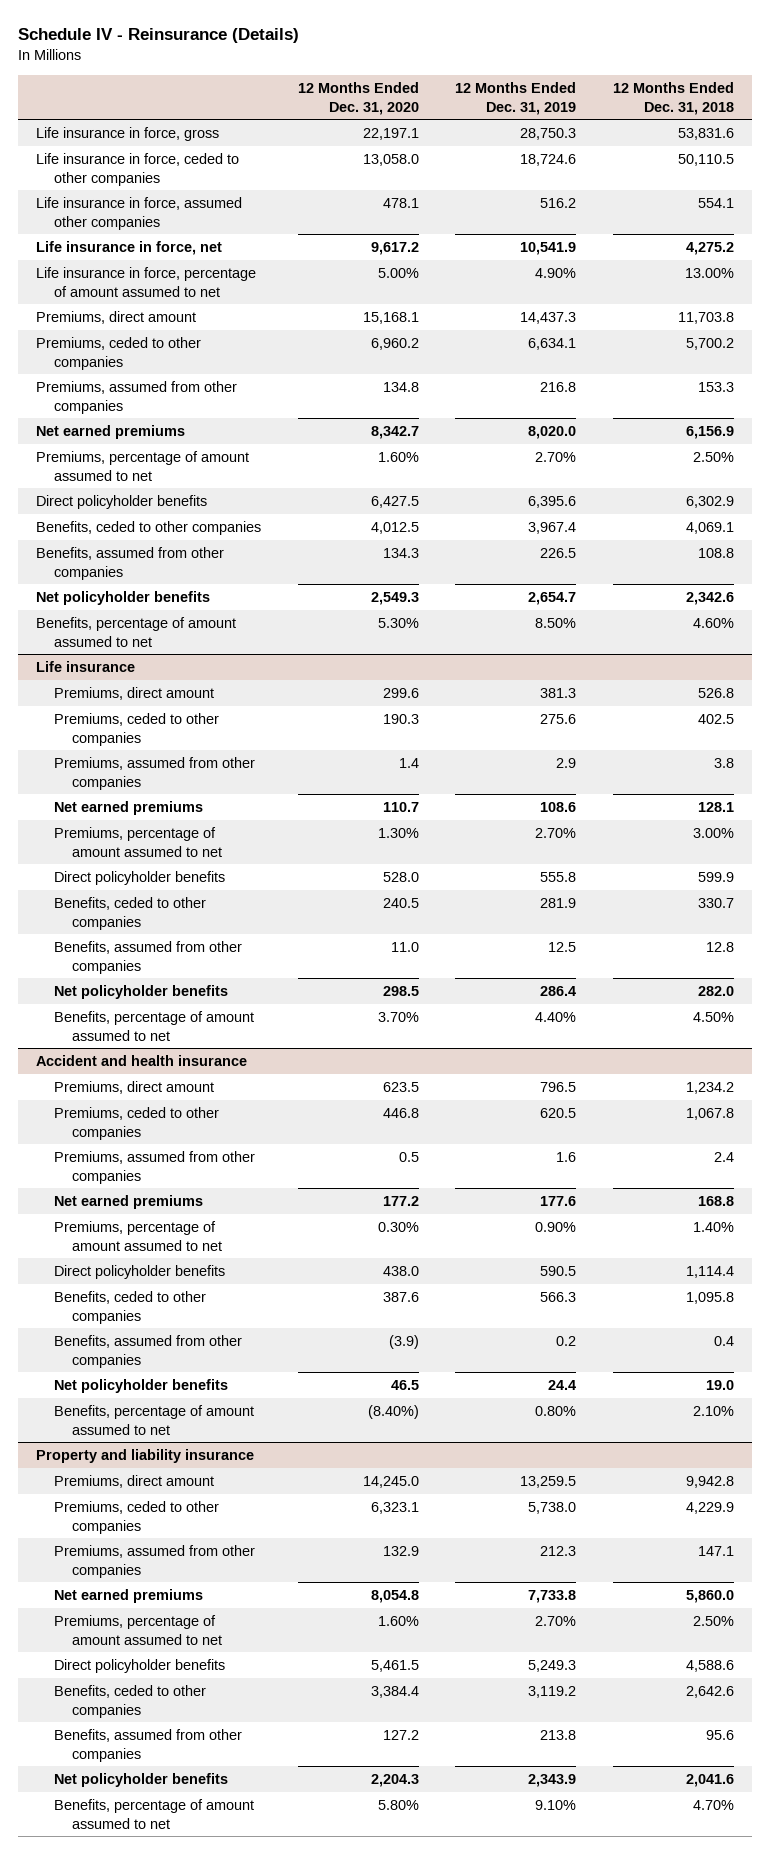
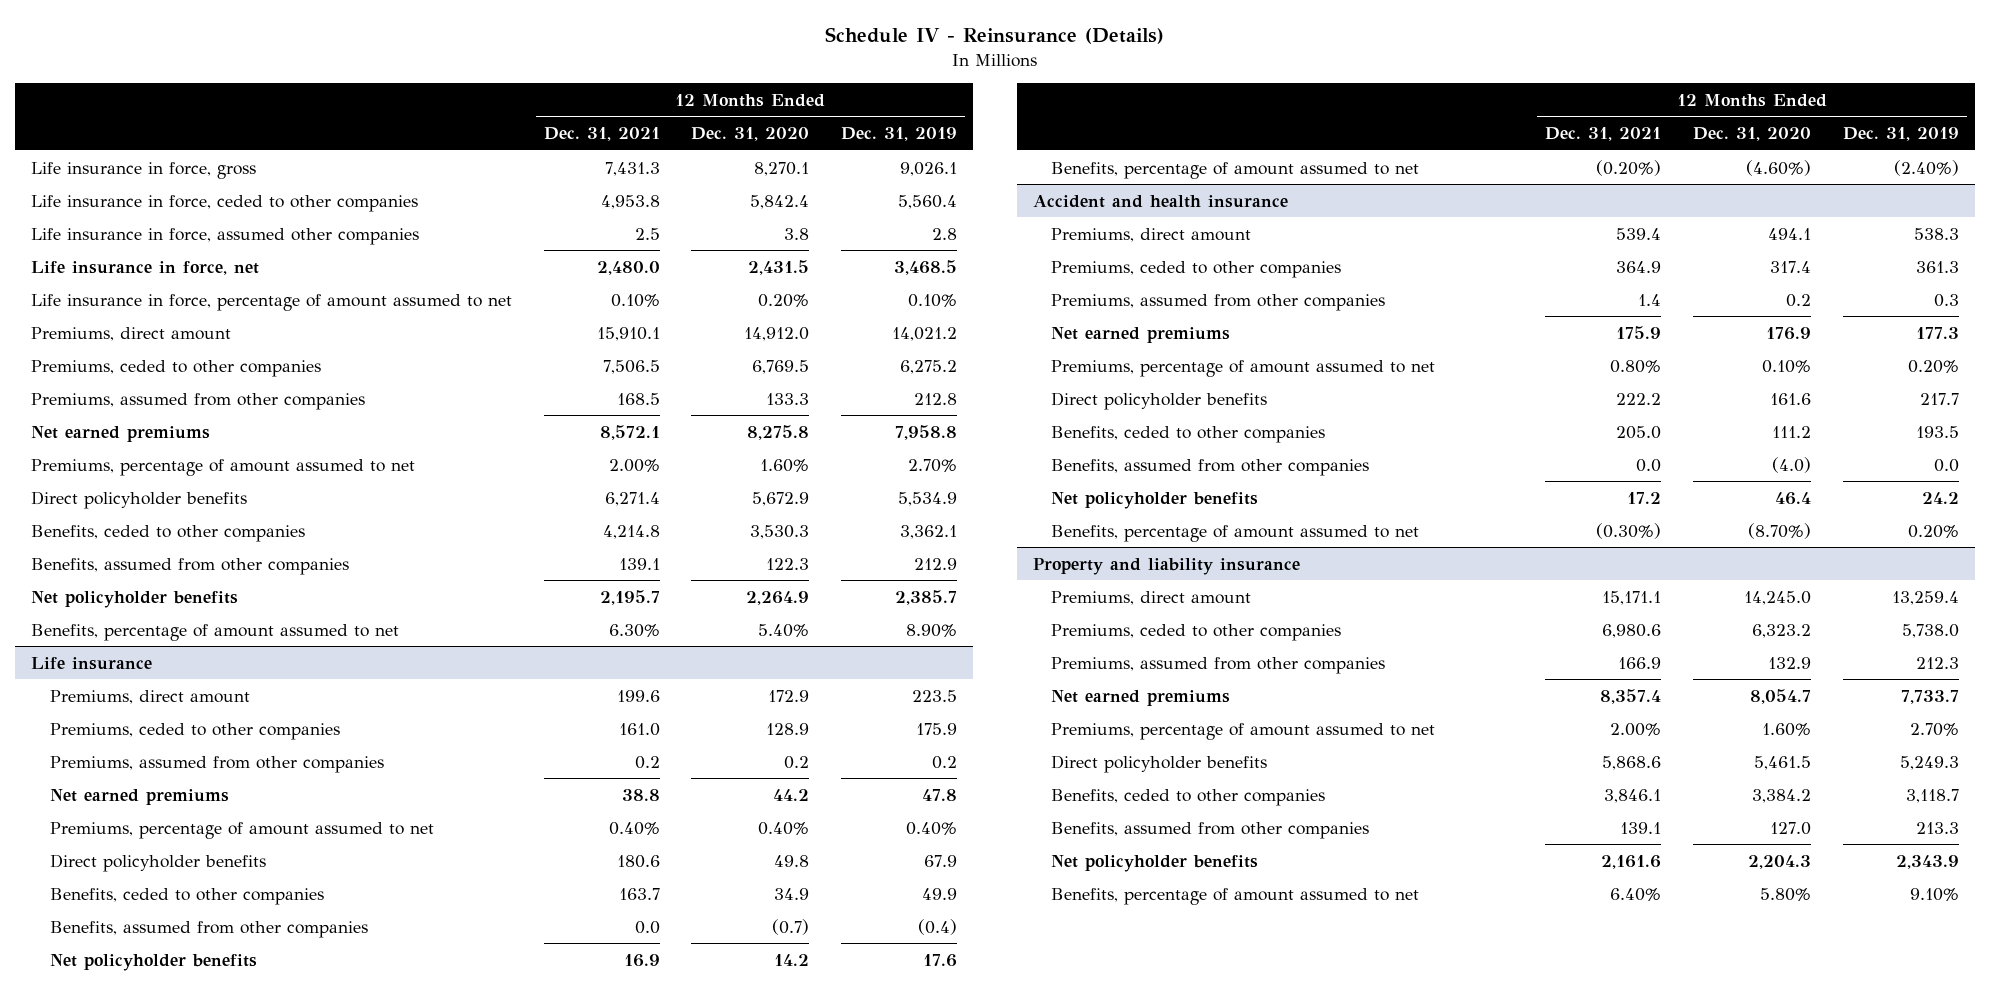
[612,81,734,115] 12 Months Ended Dec. 31, 2018 -> none
none -> [543,127,660,142] Dec. 31, 2021
[362,127,419,140] 22,197.1 -> [754,161,810,176] 8,270.1
[520,127,577,140] 28,750.3 -> [900,161,958,176] 9,026.1
[362,153,419,166] 13,058.0 -> [750,194,810,209] 5,842.4
[520,153,577,166] 18,724.6 -> [898,194,958,209] 5,560.4
[382,197,419,208] 478.1 -> [784,227,810,240] 3.8
[540,197,577,208] 516.2 -> [932,227,958,240] 2.8
[370,241,419,255] 9,617.2 -> [748,259,810,275] 2,431.5
[520,241,577,255] 10,541.9 -> [894,259,958,275] 3,468.5
[377,267,419,278] 5.00% -> [758,293,810,307] 0.20%
[535,267,577,278] 4.90% -> [908,293,958,307] 0.10%
[362,311,419,324] 15,168.1 -> [744,326,810,341] 14,912.0
[520,311,577,324] 14,437.3 -> [892,326,958,341] 14,021.2
[370,337,419,350] 6,960.2 -> [752,359,810,374] 6,769.5
[528,337,577,350] 6,634.1 -> [900,359,958,374] 6,275.2
[382,381,419,392] 134.8 -> [766,392,810,405] 133.3
[540,381,577,392] 216.8 -> [914,392,958,405] 212.8
[370,425,419,439] 8,342.7 -> [747,424,810,440] 8,275.8
[528,425,577,439] 8,020.0 -> [895,424,958,440] 7,958.8
[370,495,419,508] 6,427.5 -> [752,491,810,506] 5,672.9
[528,495,577,508] 6,395.6 -> [898,491,958,506] 5,534.9
[370,521,419,534] 4,012.5 -> [750,524,810,539] 3,530.3
[528,521,577,534] 3,967.4 -> [900,524,958,539] 3,362.1
[382,547,419,558] 134.3 -> [766,557,810,570] 122.3
[540,547,577,558] 226.5 -> [914,557,958,570] 212.9
[370,591,419,605] 2,549.3 -> [746,590,810,605] 2,264.9
[528,591,577,605] 2,654.7 -> [895,589,958,605] 2,385.7
[377,617,419,628] 5.30% -> [758,623,810,637] 5.40%
[535,617,577,628] 8.50% -> [906,623,958,637] 8.90%
[382,687,419,698] 299.6 -> [768,689,810,702] 172.9
[540,687,577,698] 381.3 -> [912,689,958,702] 223.5
[382,713,419,724] 190.3 -> [766,722,810,735] 128.9
[540,713,577,724] 275.6 -> [916,722,958,735] 175.9
[398,757,419,768] 1.4 -> [784,755,810,769] 0.2
[556,757,577,768] 2.9 -> [932,755,958,769] 0.2
[382,801,419,812] 110.7 -> [773,788,810,801] 44.2
[540,801,577,812] 108.6 -> [922,788,958,801] 47.8
[377,827,419,838] 1.30% -> [758,821,810,835] 0.40%
[535,827,577,838] 2.70% -> [906,821,958,835] 0.40%
[382,871,419,882] 528.0 -> [774,854,810,867] 49.8
[540,871,577,882] 555.8 -> [924,854,958,867] 67.9
[382,897,419,908] 240.5 -> [774,887,810,900] 34.9
[540,897,577,908] 281.9 -> [922,887,958,900] 49.9
[390,941,419,952] 11.0 -> [772,918,810,935] (0.7)
[548,941,577,952] 12.5 -> [918,918,958,935] (0.4)
[382,985,419,996] 298.5 -> [774,953,810,966] 14.2
[540,985,577,996] 286.4 -> [923,953,958,967] 17.6
[377,1011,419,1022] 3.70% -> [1746,159,1812,176] (4.60%)
[535,1011,577,1022] 4.40% -> [1893,159,1959,176] (2.40%)
[382,1081,419,1092] 623.5 -> [1768,227,1812,240] 494.1
[540,1081,577,1092] 796.5 -> [1913,227,1959,240] 538.3
[382,1107,419,1118] 446.8 -> [1770,260,1812,273] 317.4
[540,1107,577,1118] 620.5 -> [1915,260,1959,273] 361.3
[398,1151,419,1162] 0.5 -> [1786,293,1812,307] 0.2
[556,1151,577,1162] 1.6 -> [1933,293,1959,307] 0.3
[382,1195,419,1206] 177.2 -> [1766,326,1812,340] 176.9
[540,1195,577,1206] 177.6 -> [1915,326,1959,339] 177.3
[377,1221,419,1232] 0.30% -> [1762,359,1812,373] 0.10%
[535,1221,577,1232] 0.90% -> [1907,359,1959,373] 0.20%
[382,1265,419,1276] 438.0 -> [1770,392,1812,405] 161.6
[540,1265,577,1276] 590.5 -> [1919,392,1959,405] 217.7
[382,1291,419,1302] 387.6 -> [1772,425,1812,438] 111.2
[540,1291,577,1302] 566.3 -> [1915,425,1959,438] 193.5
[388,1334,419,1349] (3.9) -> [1772,456,1812,473] (4.0)
[556,1335,577,1346] 0.2 -> [1933,458,1959,472] 0.0
[390,1379,419,1390] 46.5 -> [1775,491,1812,505] 46.4
[548,1379,577,1390] 24.4 -> [1921,491,1959,504] 24.2
[367,1404,419,1419] (8.40%) -> [1748,522,1812,539] (8.70%)
[535,1405,577,1416] 0.80% -> [1907,524,1959,538] 0.20%
[520,1475,577,1488] 13,259.5 -> [1891,590,1959,605] 13,259.4
[370,1501,419,1514] 6,323.1 -> [1752,623,1812,638] 6,323.2
[370,1589,419,1603] 8,054.8 -> [1750,688,1812,704] 8,054.7
[528,1589,577,1603] 7,733.8 -> [1900,689,1959,704] 7,733.7
[370,1685,419,1698] 3,384.4 -> [1752,788,1812,803] 3,384.2
[528,1685,577,1698] 3,119.2 -> [1905,788,1959,803] 3,118.7
[382,1729,419,1740] 127.2 -> [1770,821,1812,835] 127.0
[540,1729,577,1740] 213.8 -> [1915,821,1959,834] 213.3

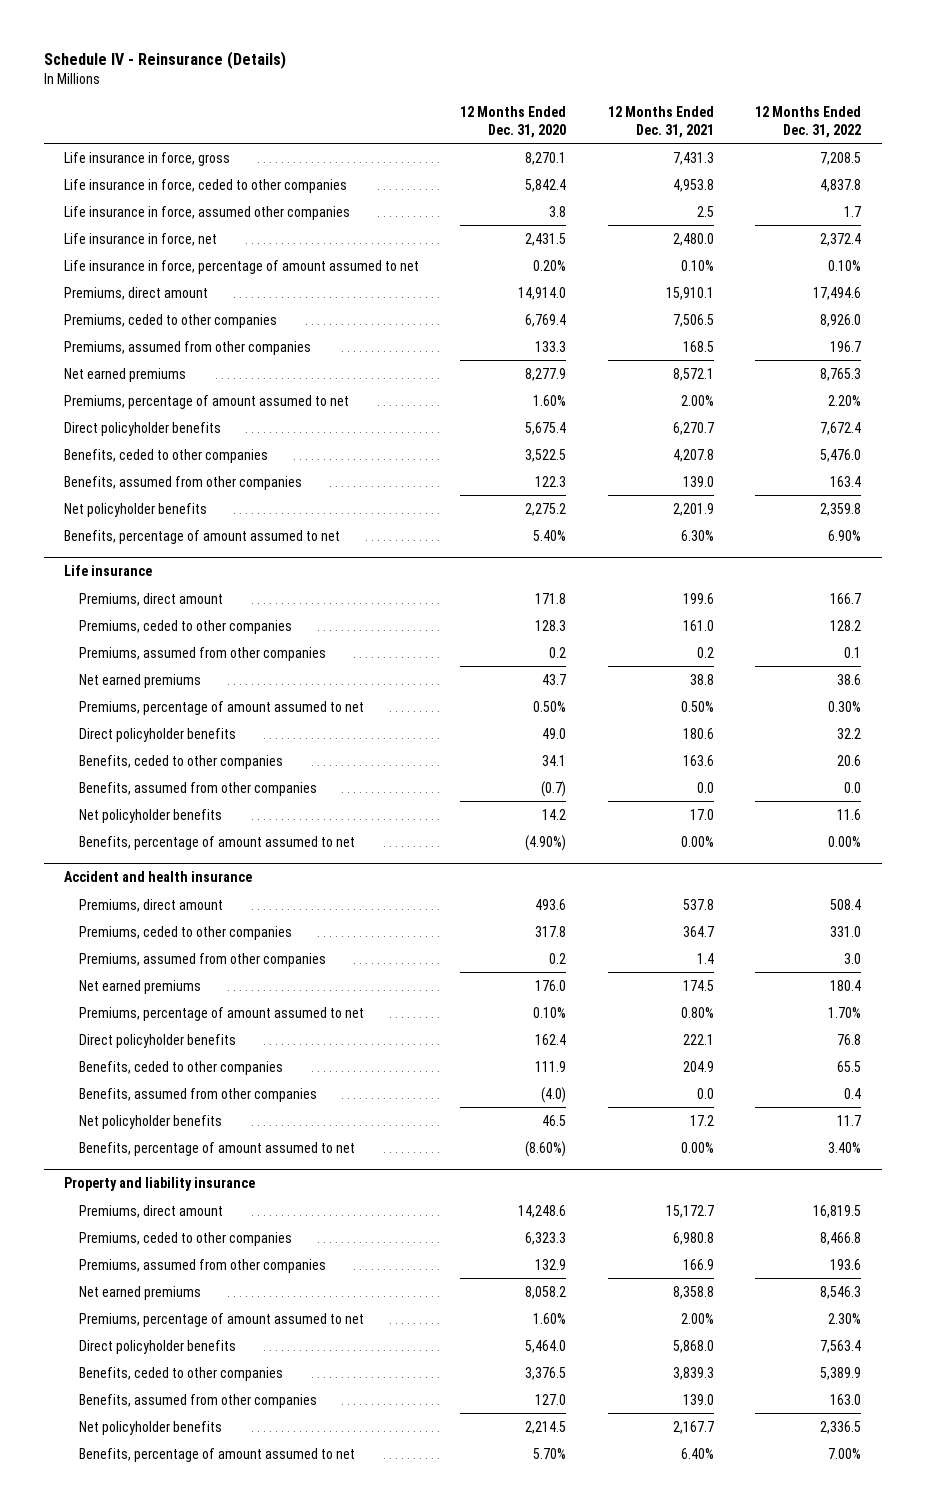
[841,127,958,142] Dec. 31, 2019 -> none
none -> [755,105,862,138] 12 Months Ended Dec. 31, 2022
[744,326,810,341] 14,912.0 -> [518,286,567,300] 14,914.0
[752,359,810,374] 6,769.5 -> [525,313,567,327] 6,769.4
[747,424,810,440] 8,275.8 -> [525,367,567,381] 8,277.9
[604,491,660,506] 6,271.4 -> [672,421,714,435] 6,270.7
[752,491,810,506] 5,672.9 -> [525,421,567,435] 5,675.4
[602,524,660,539] 4,214.8 -> [672,448,714,462] 4,207.8
[750,524,810,539] 3,530.3 -> [525,448,567,462] 3,522.5
[618,557,660,570] 139.1 -> [682,475,714,487] 139.0
[599,589,660,605] 2,195.7 -> [672,502,714,516] 2,201.9
[746,590,810,605] 2,264.9 -> [525,502,567,516] 2,275.2
[768,689,810,702] 172.9 -> [535,592,567,604] 171.8
[766,722,810,735] 128.9 -> [535,619,567,631] 128.3
[773,788,810,801] 44.2 -> [542,673,567,685] 43.7
[608,821,660,835] 0.40% -> [680,700,714,712] 0.50%
[758,821,810,835] 0.40% -> [533,700,567,712] 0.50%
[774,854,810,867] 49.8 -> [542,727,567,739] 49.0
[618,887,660,900] 163.7 -> [682,754,714,766] 163.6
[774,887,810,900] 34.9 -> [542,754,567,766] 34.1
[623,953,660,967] 16.9 -> [689,808,714,820] 17.0
[1596,159,1662,176] (0.20%) -> [680,835,714,847] 0.00%
[1746,159,1812,176] (4.60%) -> [525,834,567,851] (4.90%)
[1616,227,1662,240] 539.4 -> [682,898,714,910] 537.8
[1768,227,1812,240] 494.1 -> [535,898,567,910] 493.6
[1616,260,1662,273] 364.9 -> [682,925,714,937] 364.7
[1770,260,1812,273] 317.4 -> [535,925,567,937] 317.8
[1616,325,1662,339] 175.9 -> [682,979,714,991] 174.5
[1766,326,1812,340] 176.9 -> [535,979,567,991] 176.0
[1616,392,1662,405] 222.2 -> [682,1033,714,1045] 222.1
[1770,392,1812,405] 161.6 -> [535,1033,567,1045] 162.4
[1616,425,1662,439] 205.0 -> [682,1060,714,1072] 204.9
[1772,425,1812,438] 111.2 -> [535,1060,567,1072] 111.9
[1775,491,1812,505] 46.4 -> [542,1114,567,1126] 46.5
[1596,522,1662,539] (0.30%) -> [680,1141,714,1153] 0.00%
[1748,522,1812,539] (8.70%) -> [525,1140,567,1157] (8.60%)
[1602,590,1662,605] 15,171.1 -> [665,1204,714,1218] 15,172.7
[1744,590,1812,605] 14,245.0 -> [518,1204,567,1218] 14,248.6
[1602,623,1662,638] 6,980.6 -> [672,1231,714,1245] 6,980.8
[1752,623,1812,638] 6,323.2 -> [525,1231,567,1245] 6,323.3
[1600,688,1662,704] 8,357.4 -> [672,1285,714,1299] 8,358.8
[1750,688,1812,704] 8,054.7 -> [525,1285,567,1299] 8,058.2
[1602,755,1662,770] 5,868.6 -> [672,1339,714,1353] 5,868.0
[1754,755,1812,770] 5,461.5 -> [525,1339,567,1353] 5,464.0
[1604,788,1662,803] 3,846.1 -> [672,1366,714,1380] 3,839.3
[1752,788,1812,803] 3,384.2 -> [525,1366,567,1380] 3,376.5
[1620,821,1662,834] 139.1 -> [682,1393,714,1405] 139.0
[1601,854,1662,869] 2,161.6 -> [672,1420,714,1434] 2,167.7
[1748,854,1812,869] 2,204.3 -> [525,1420,567,1434] 2,214.5
[1760,887,1812,901] 5.80% -> [533,1447,567,1459] 5.70%

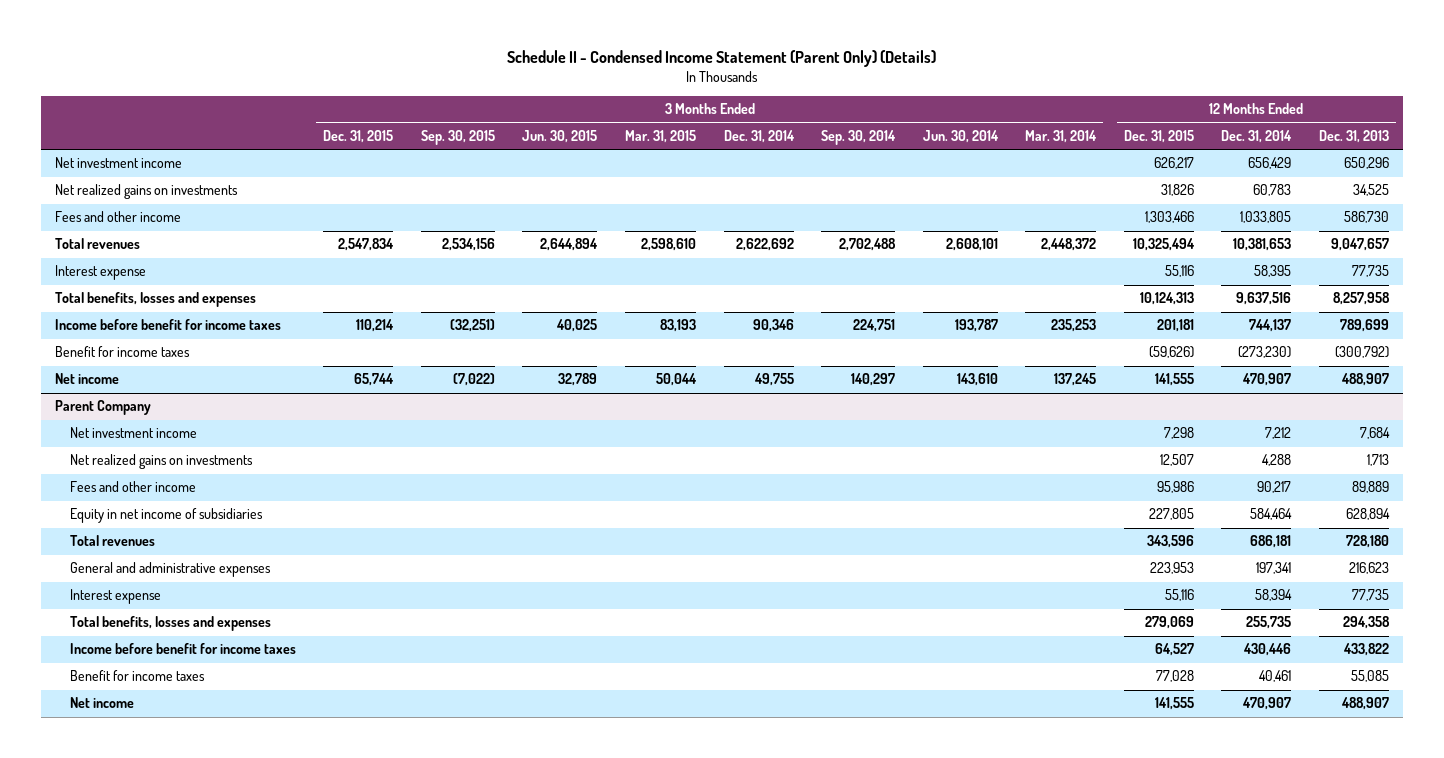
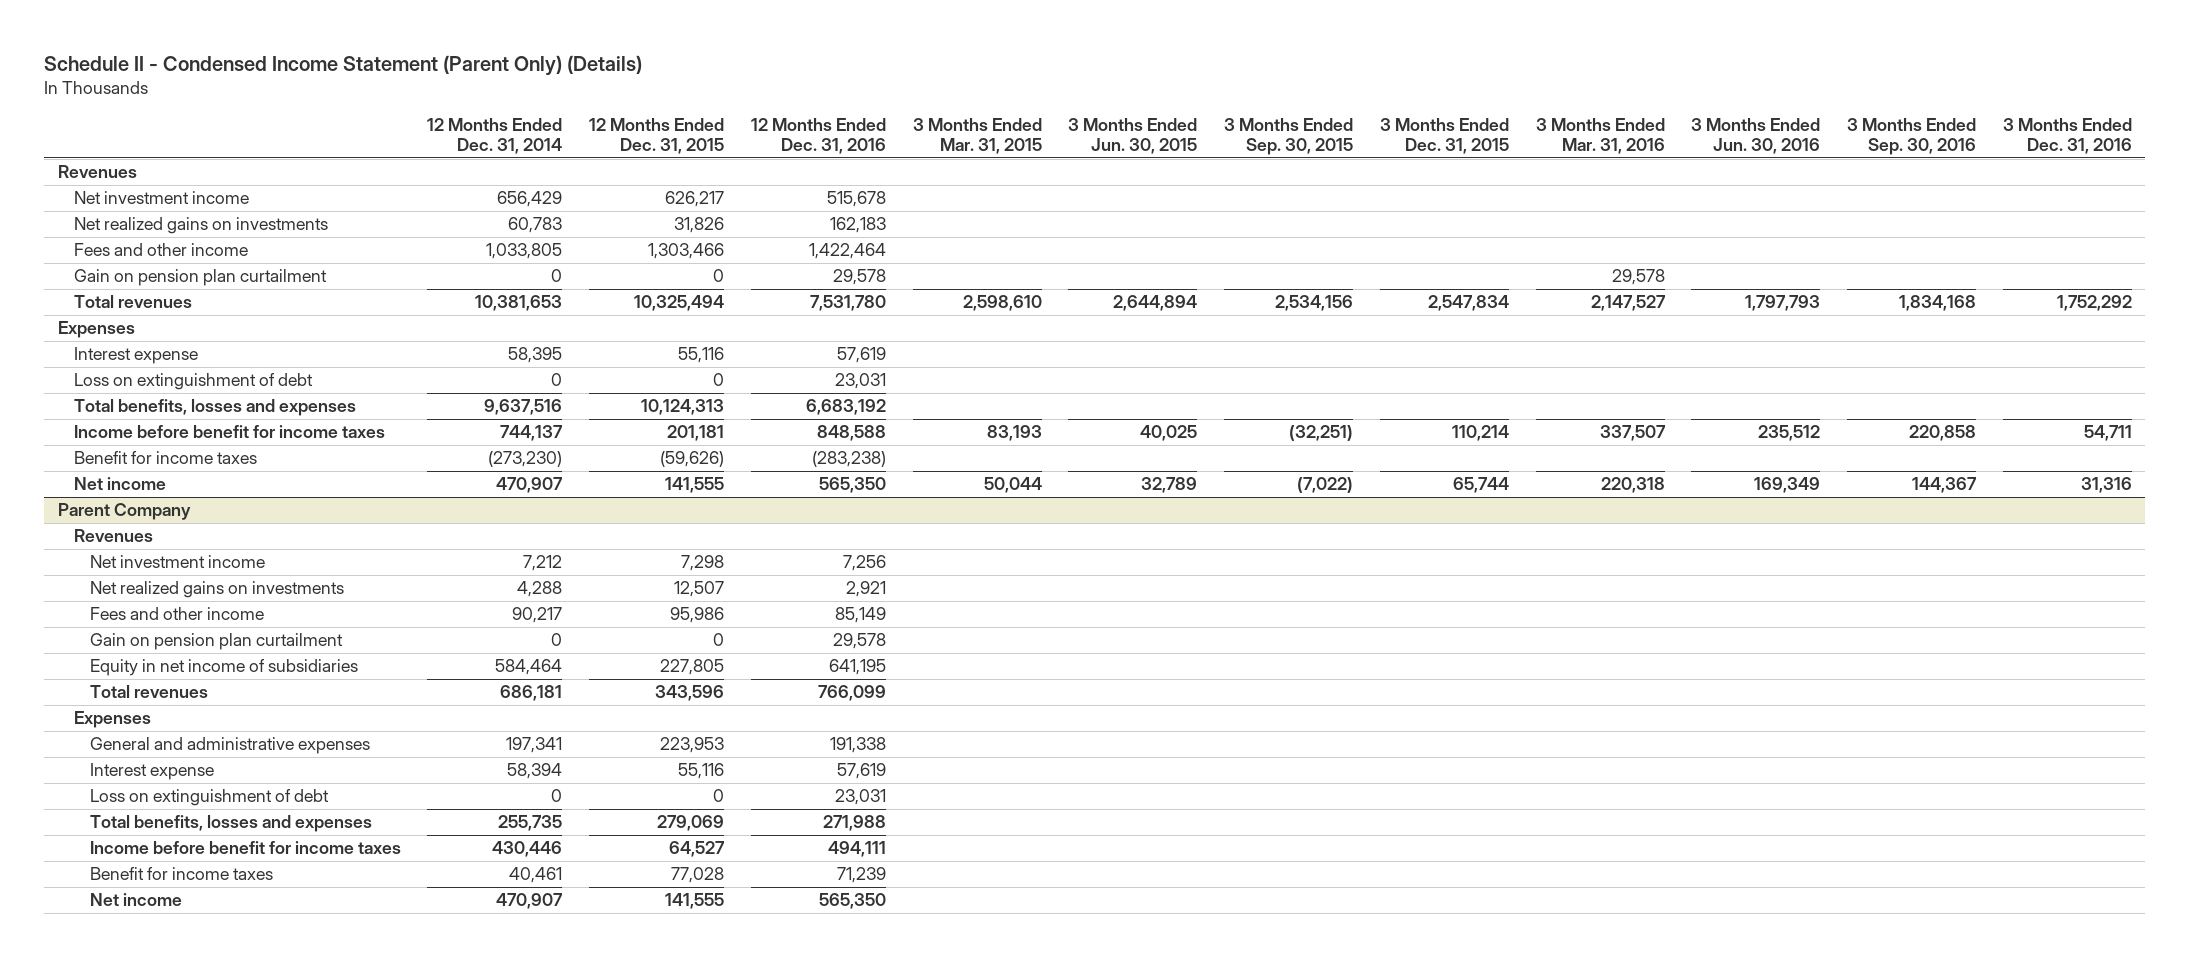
[723,129,795,143] Dec. 31, 2014 -> none
[821,129,897,145] Sep. 30, 2014 -> none
[922,129,999,143] Jun. 30, 2014 -> none
[1025,129,1098,143] Mar. 31, 2014 -> none
[1318,129,1389,143] Dec. 31, 2013 -> none
none -> [750,118,886,155] 12 Months Ended Dec. 31, 2016
none -> [1535,118,1665,155] 3 Months Ended Mar. 31, 2016
none -> [1691,118,1821,155] 3 Months Ended Jun. 30, 2016
none -> [1847,118,1977,156] 3 Months Ended Sep. 30, 2016
none -> [2002,118,2132,155] 3 Months Ended Dec. 31, 2016
none -> [57,165,137,179] Revenues
none -> [73,269,327,287] Gain on pension plan curtailment
none -> [57,321,135,339] Expenses
none -> [73,373,313,391] Loss on extinguishment of debt
none -> [73,529,153,543] Revenues
none -> [89,633,343,651] Gain on pension plan curtailment
none -> [73,711,151,729] Expenses
none -> [89,789,329,807] Loss on extinguishment of debt

